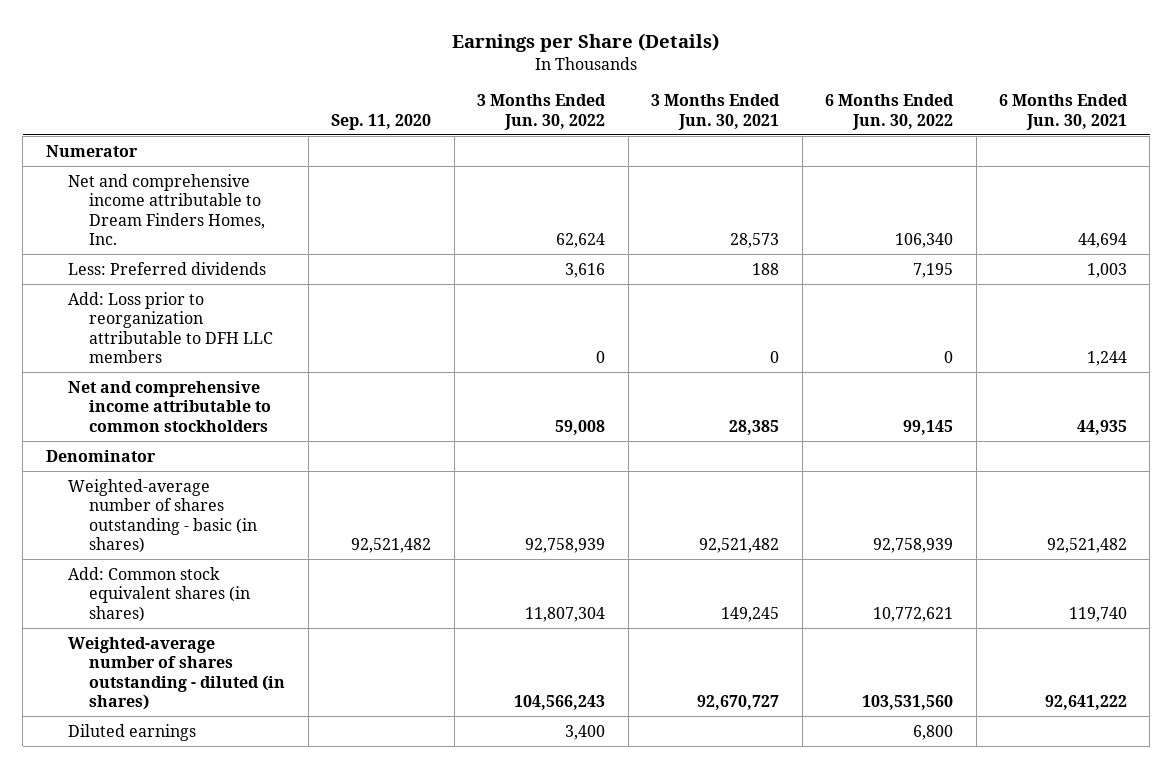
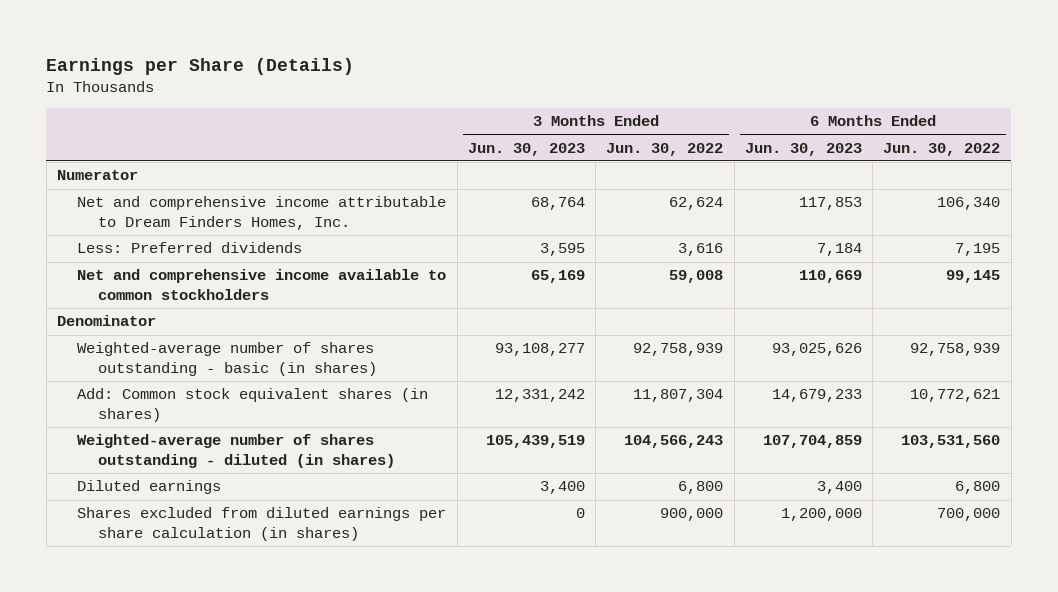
[331,113,432,130] Sep. 11, 2020 -> none
[651,94,781,130] 3 Months Ended Jun. 30, 2021 -> none
[999,94,1129,130] 6 Months Ended Jun. 30, 2021 -> none
none -> [467,142,585,156] Jun. 30, 2023
none -> [744,142,862,156] Jun. 30, 2023
[67,291,274,363] Add: Loss prior to reorganization attributable to DFH LLC members -> none
[67,380,272,432] Net and comprehensive income attributable to common stockholders -> [77,269,447,301] Net and comprehensive income available to common stockholders
[565,724,606,740] 3,400 -> [678,481,724,495] 6,800
none -> [77,507,447,542] Shares excluded from diluted earnings per share calculation (in shares)

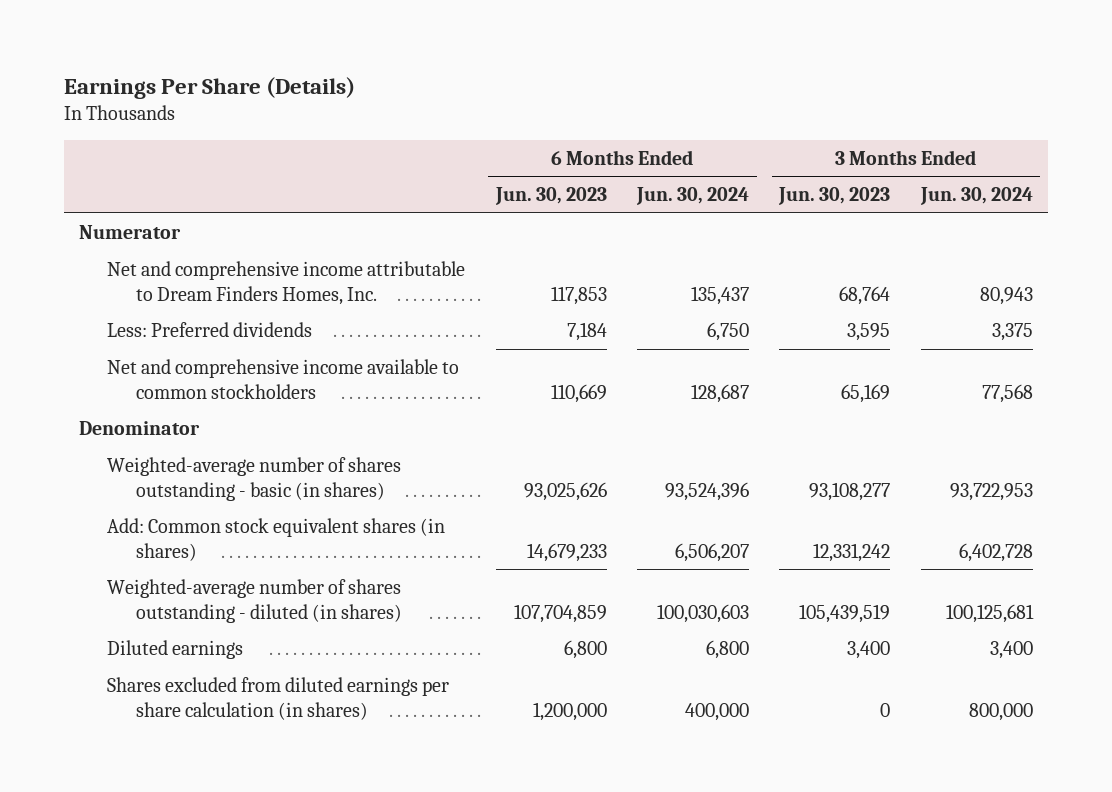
[46,57,355,75] Earnings per Share (Details) -> [63,76,355,99] Earnings Per Share (Details)
[606,142,724,156] Jun. 30, 2022 -> none
[883,142,1001,156] Jun. 30, 2022 -> none
none -> [636,187,750,206] Jun. 30, 2024
none -> [919,187,1033,206] Jun. 30, 2024
[816,481,862,495] 3,400 -> [563,639,607,659] 6,800

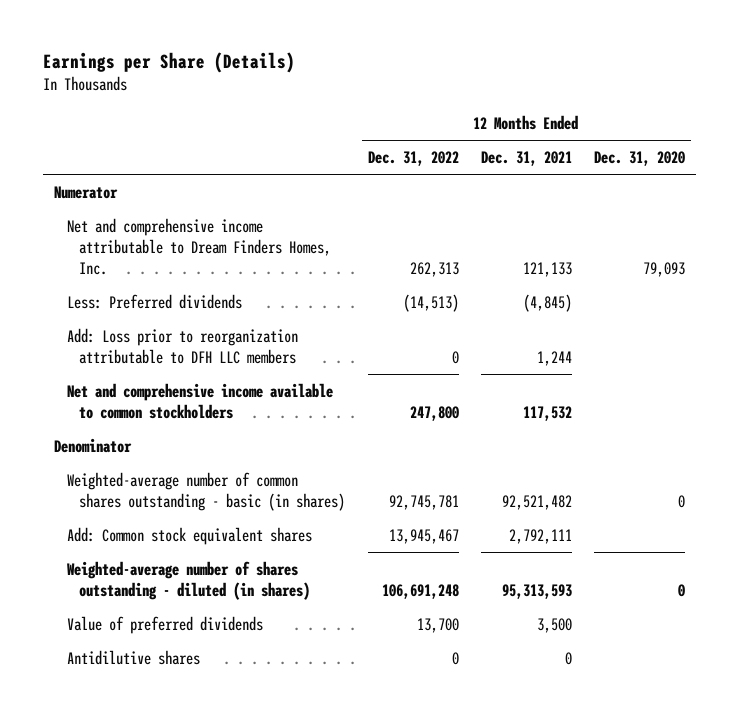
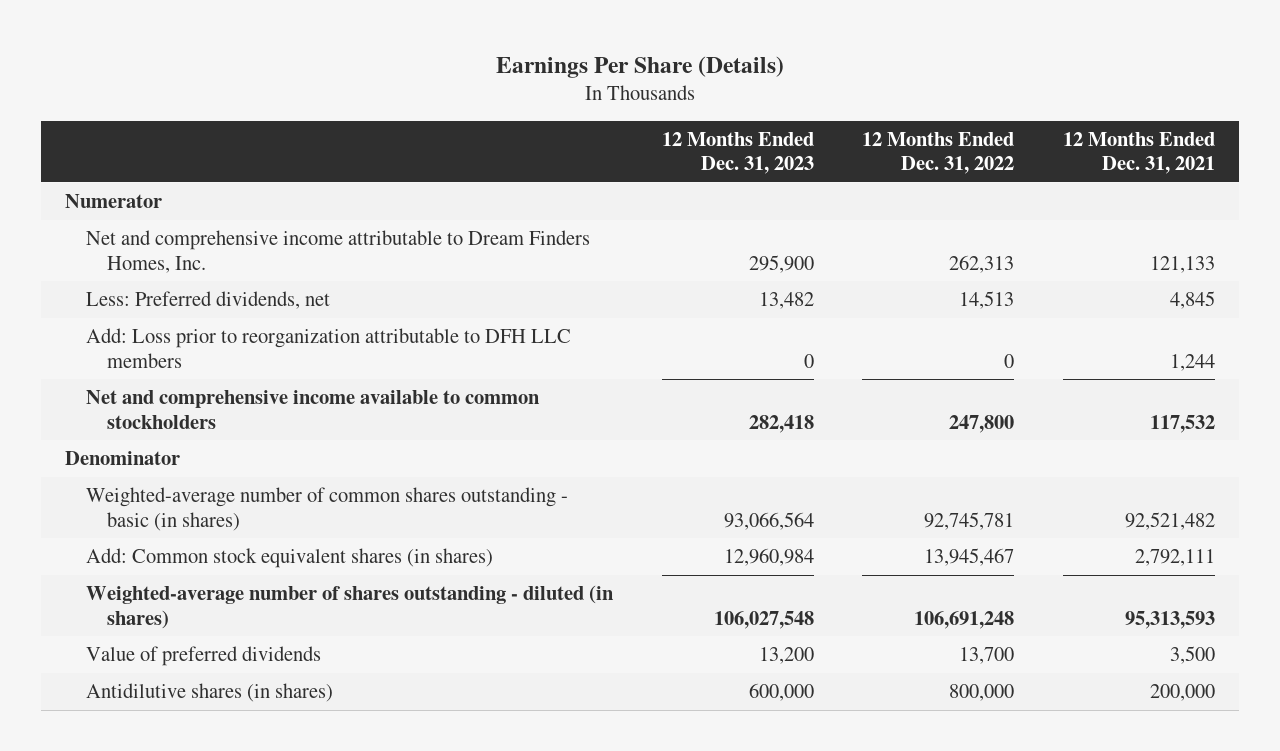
[42,51,295,73] Earnings per Share (Details) -> [496,55,785,78] Earnings Per Share (Details)
[594,150,686,166] Dec. 31, 2020 -> none
none -> [661,131,814,175] 12 Months Ended Dec. 31, 2023
[66,293,242,309] Less: Preferred dividends -> [86,291,331,310] Less: Preferred dividends, net
[402,293,459,312] (14,513) -> [959,291,1015,310] 14,513
[522,293,572,312] (4,845) -> [1169,291,1215,310] 4,845
[66,526,312,545] Add: Common stock equivalent shares -> [86,548,494,569] Add: Common stock equivalent shares (in shares)
[66,649,200,665] Antidilutive shares -> [86,683,334,703] Antidilutive shares (in shares)
[451,651,459,665] 0 -> [949,684,1015,702] 800,000
[564,651,572,665] 0 -> [1149,684,1215,702] 200,000

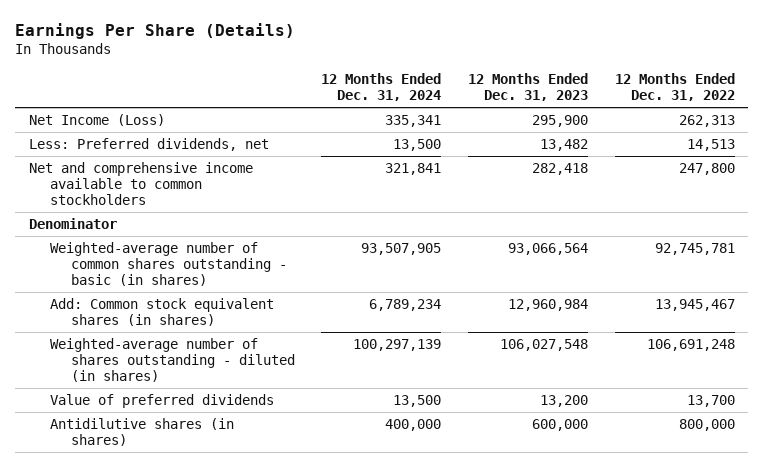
[1062,131,1215,175] 12 Months Ended Dec. 31, 2021 -> none
none -> [321,73,442,102] 12 Months Ended Dec. 31, 2024
[65,194,163,209] Numerator -> none
[86,230,591,273] Net and comprehensive income attributable to Dream Finders Homes, Inc. -> [28,114,165,127] Net Income (Loss)
[86,328,572,368] Add: Loss prior to reorganization attributable to DFH LLC members -> none

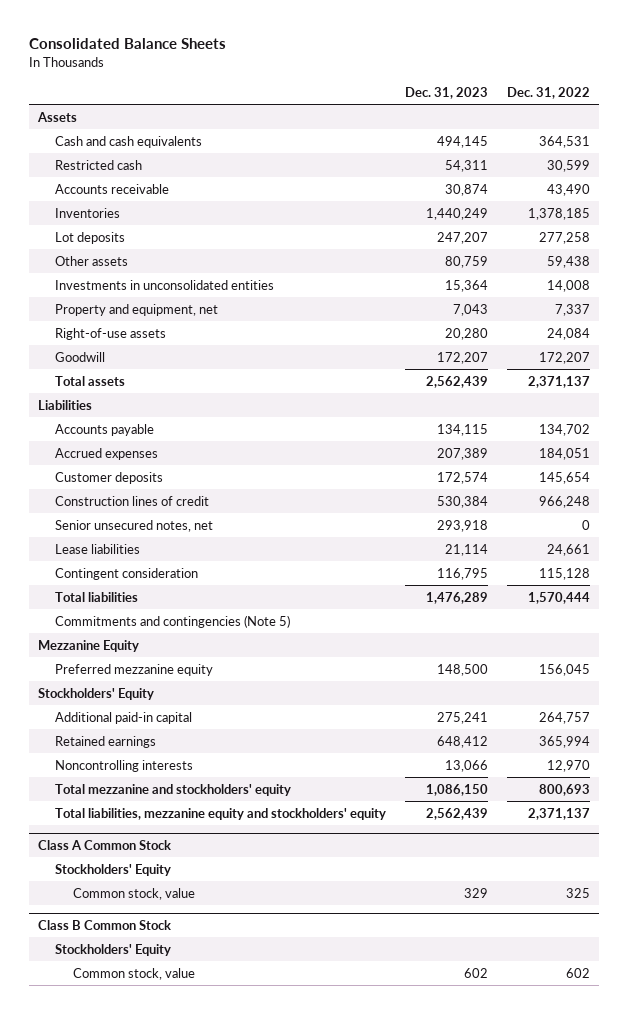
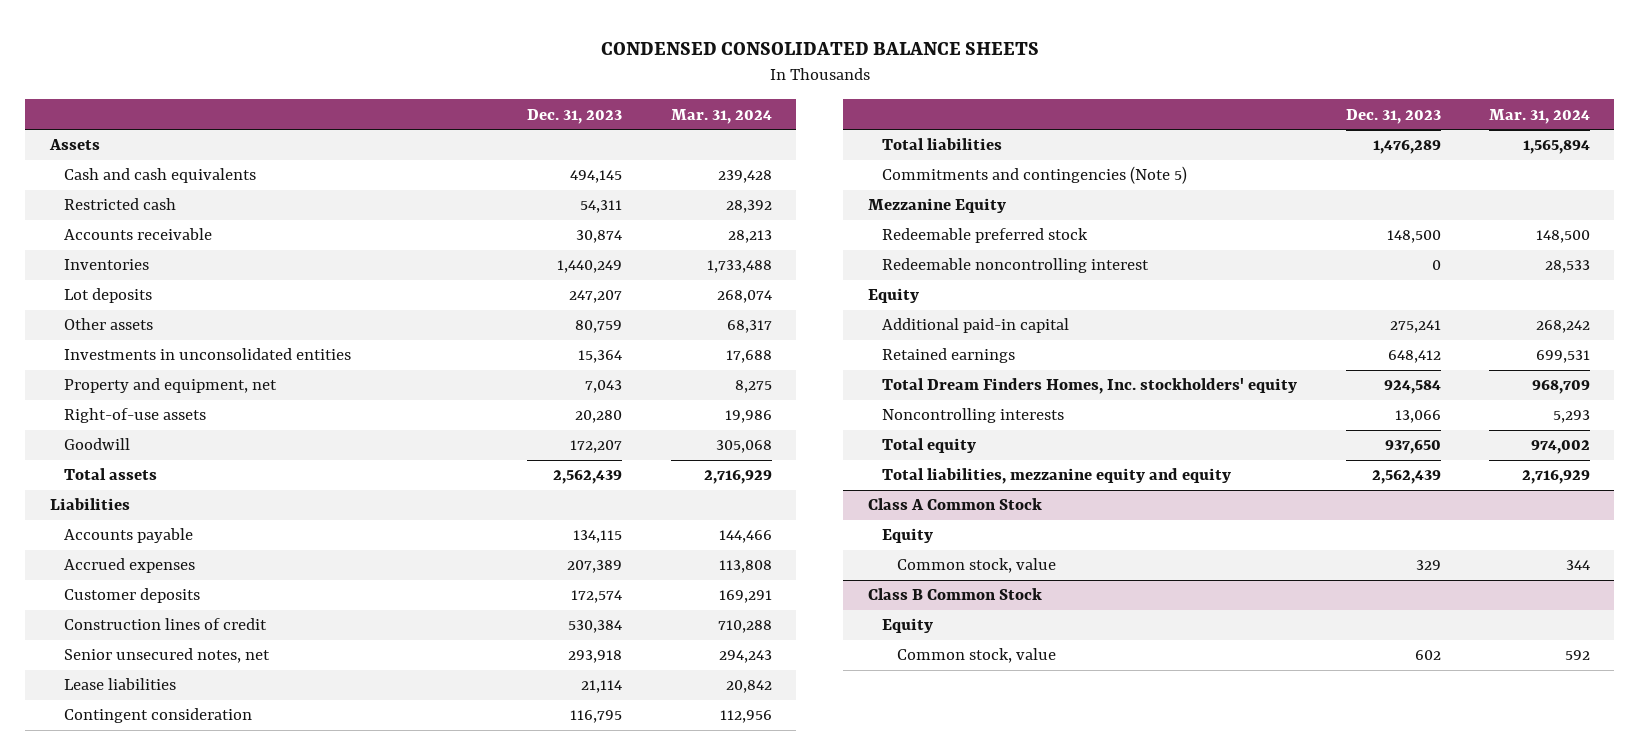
[28,38,226,50] Consolidated Balance Sheets -> [600,41,1039,55] CONDENSED CONSOLIDATED BALANCE SHEETS
[506,86,590,99] Dec. 31, 2022 -> none
none -> [670,108,772,124] Mar. 31, 2024
[55,663,214,676] Preferred mezzanine equity -> [882,228,1089,244] Redeemable preferred stock
none -> [882,258,1150,274] Redeemable noncontrolling interest
[38,687,155,700] Stockholders' Equity -> [867,288,919,304] Equity
none -> [882,378,1298,395] Total Dream Finders Homes, Inc. stockholders' equity
[55,783,292,796] Total mezzanine and stockholders' equity -> none
none -> [882,438,977,454] Total equity
[55,807,387,820] Total liabilities, mezzanine equity and stockholders' equity -> [882,468,1232,485] Total liabilities, mezzanine equity and equity
[55,863,172,876] Stockholders' Equity -> [882,528,934,544] Equity
[55,943,172,956] Stockholders' Equity -> [882,618,934,634] Equity

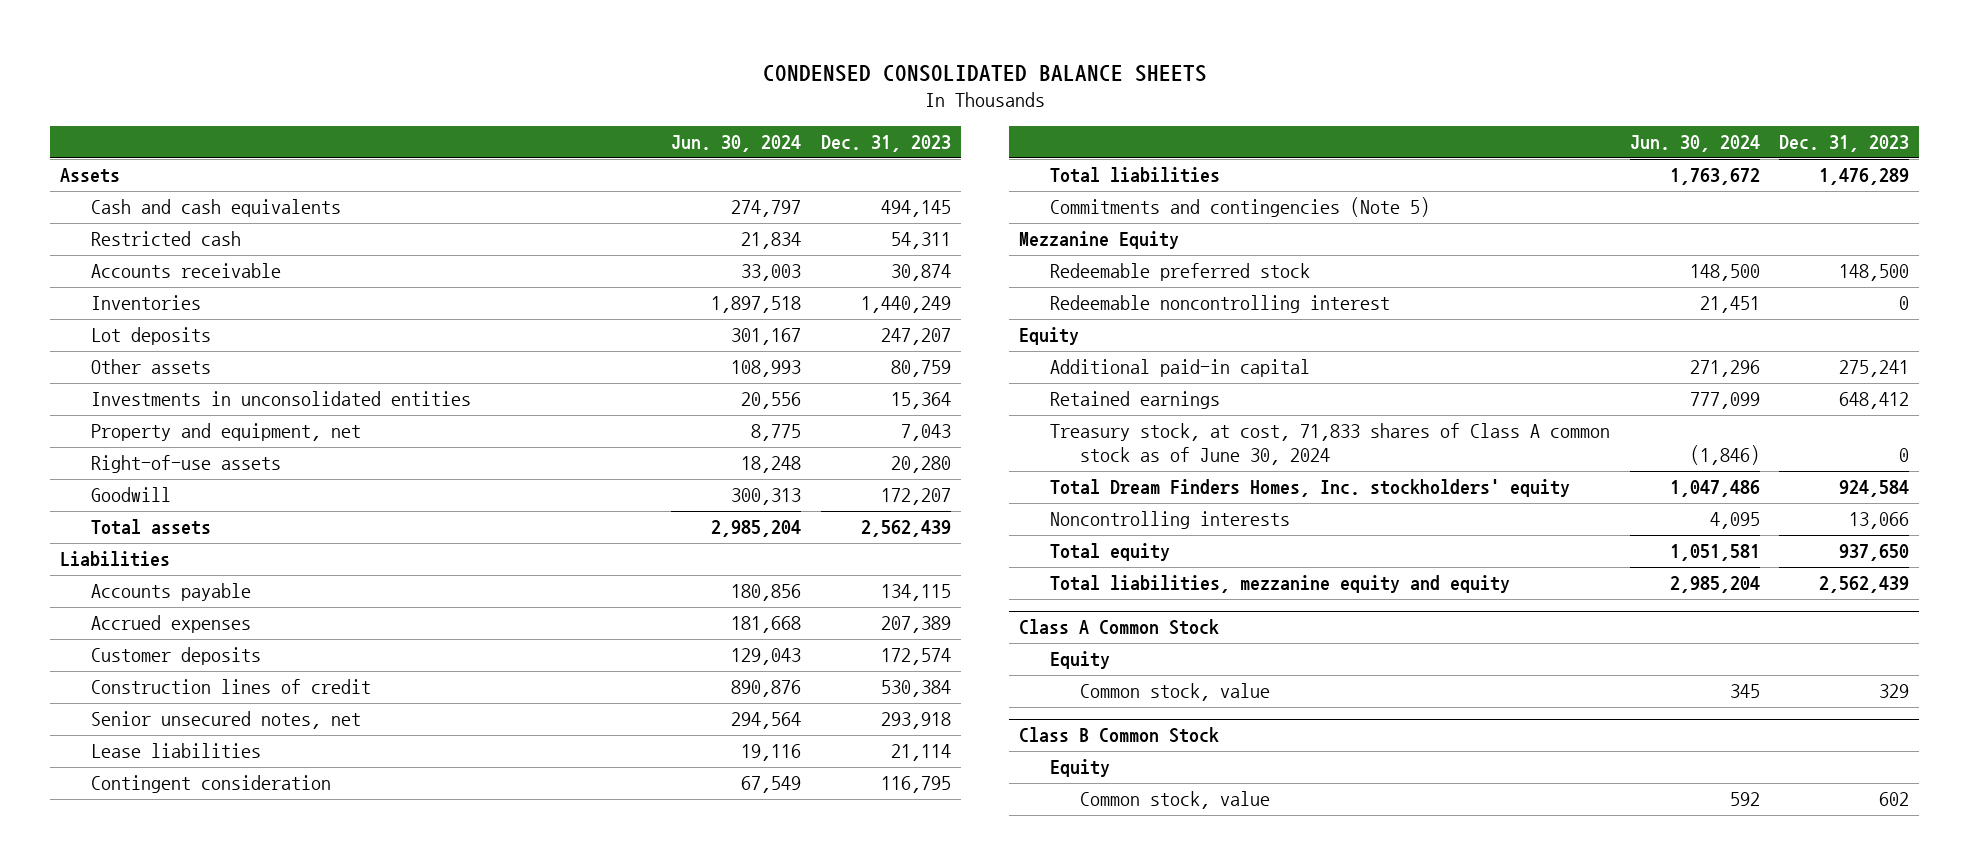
[670,108,772,124] Mar. 31, 2024 -> none
none -> [670,134,801,152] Jun. 30, 2024
none -> [1049,423,1610,466] Treasury stock, at cost, 71,833 shares of Class A common stock as of June 30, 2024

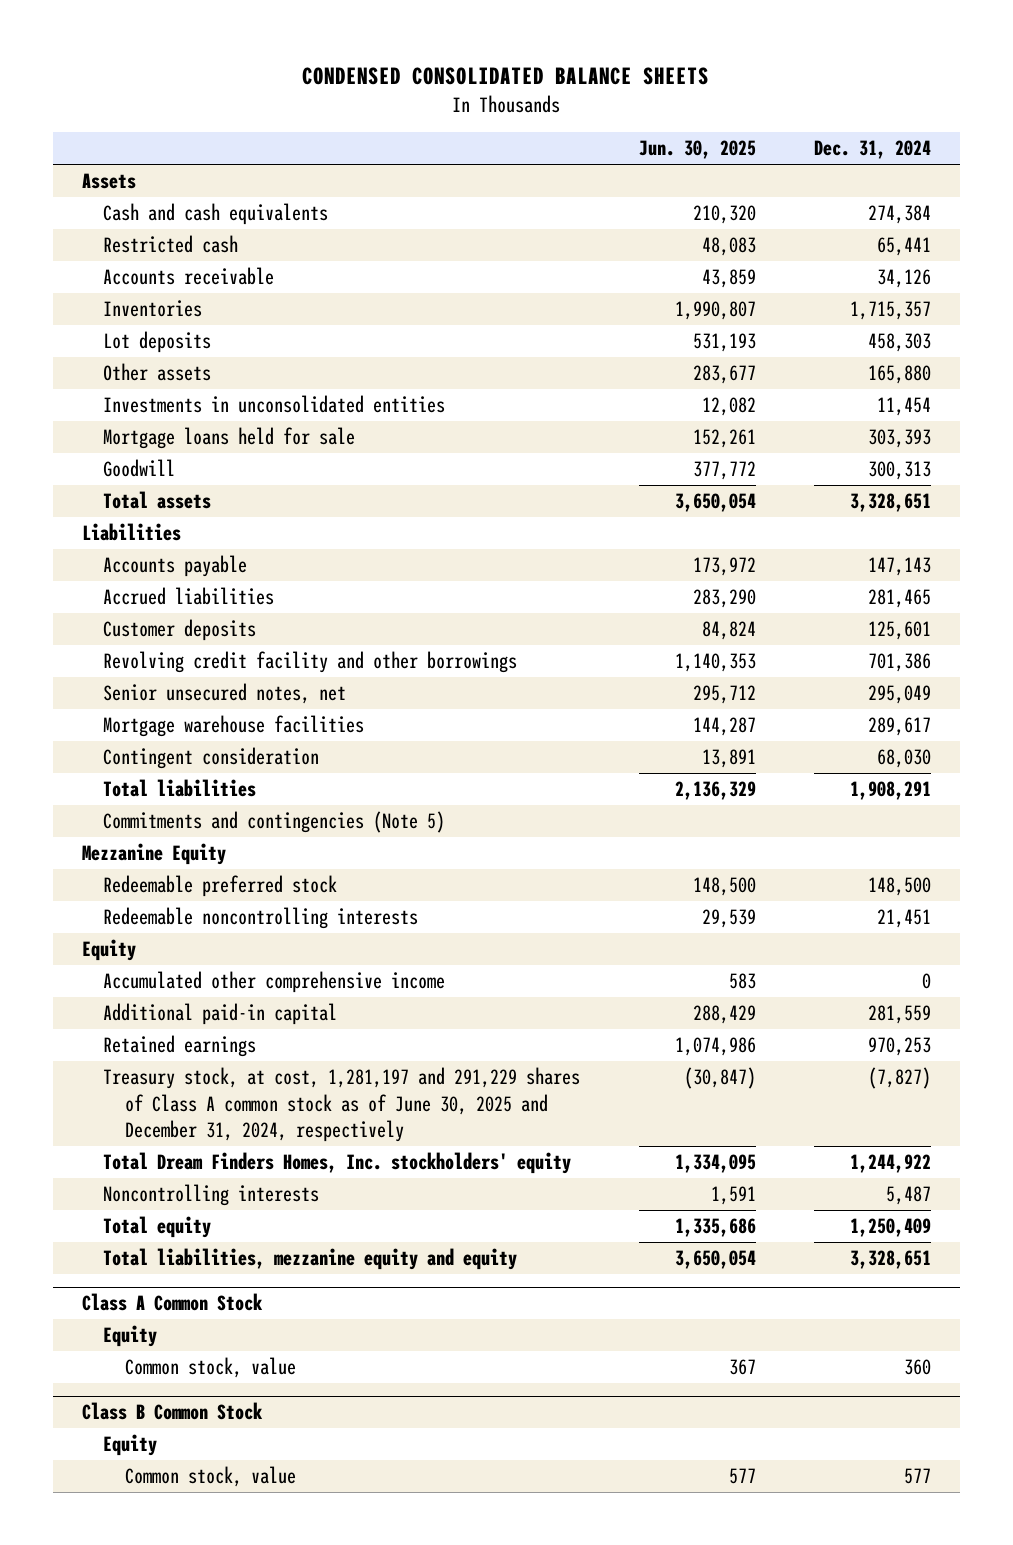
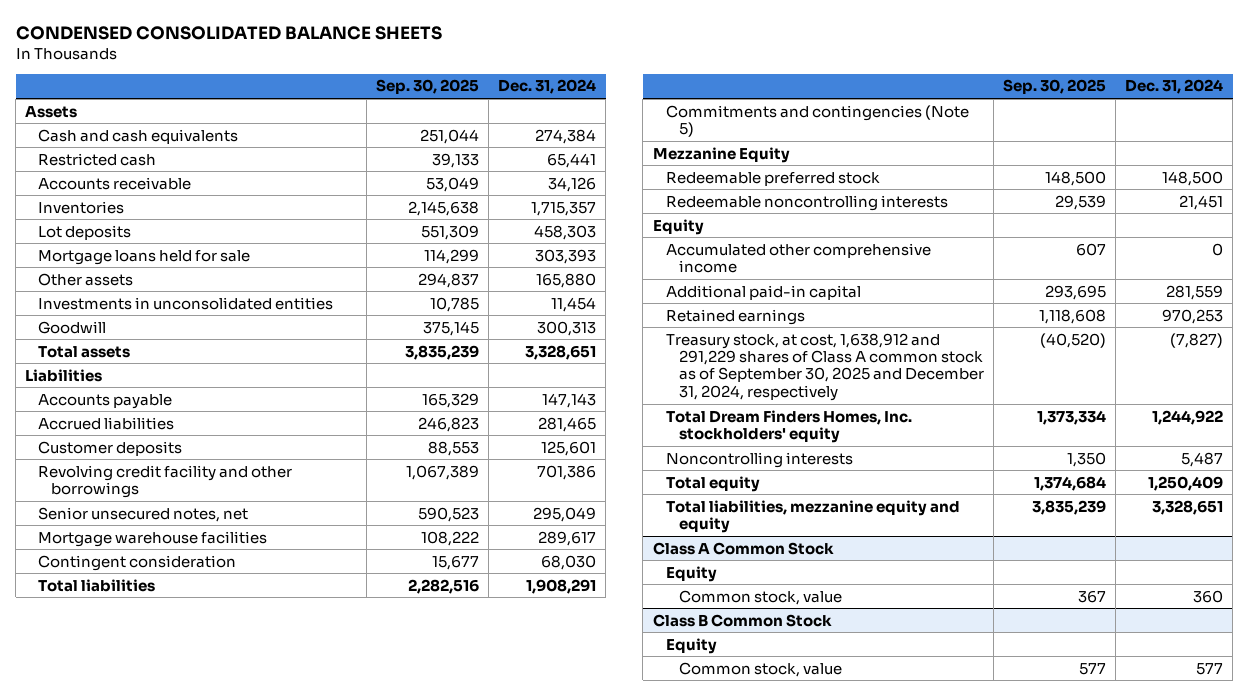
[638,140,756,160] Jun. 30, 2025 -> none
none -> [375,79,479,95] Sep. 30, 2025
[103,427,356,450] Mortgage loans held for sale -> [38,249,251,265] Mortgage loans held for sale
[103,1067,581,1143] Treasury stock, at cost, 1,281,197 and 291,229 shares of Class A common stock as of June 30, 2025 and December 31, 2024, respectively -> [665,332,984,401] Treasury stock, at cost, 1,638,912 and 291,229 shares of Class A common stock as of September 30, 2025 and December 31, 2024, respectively

